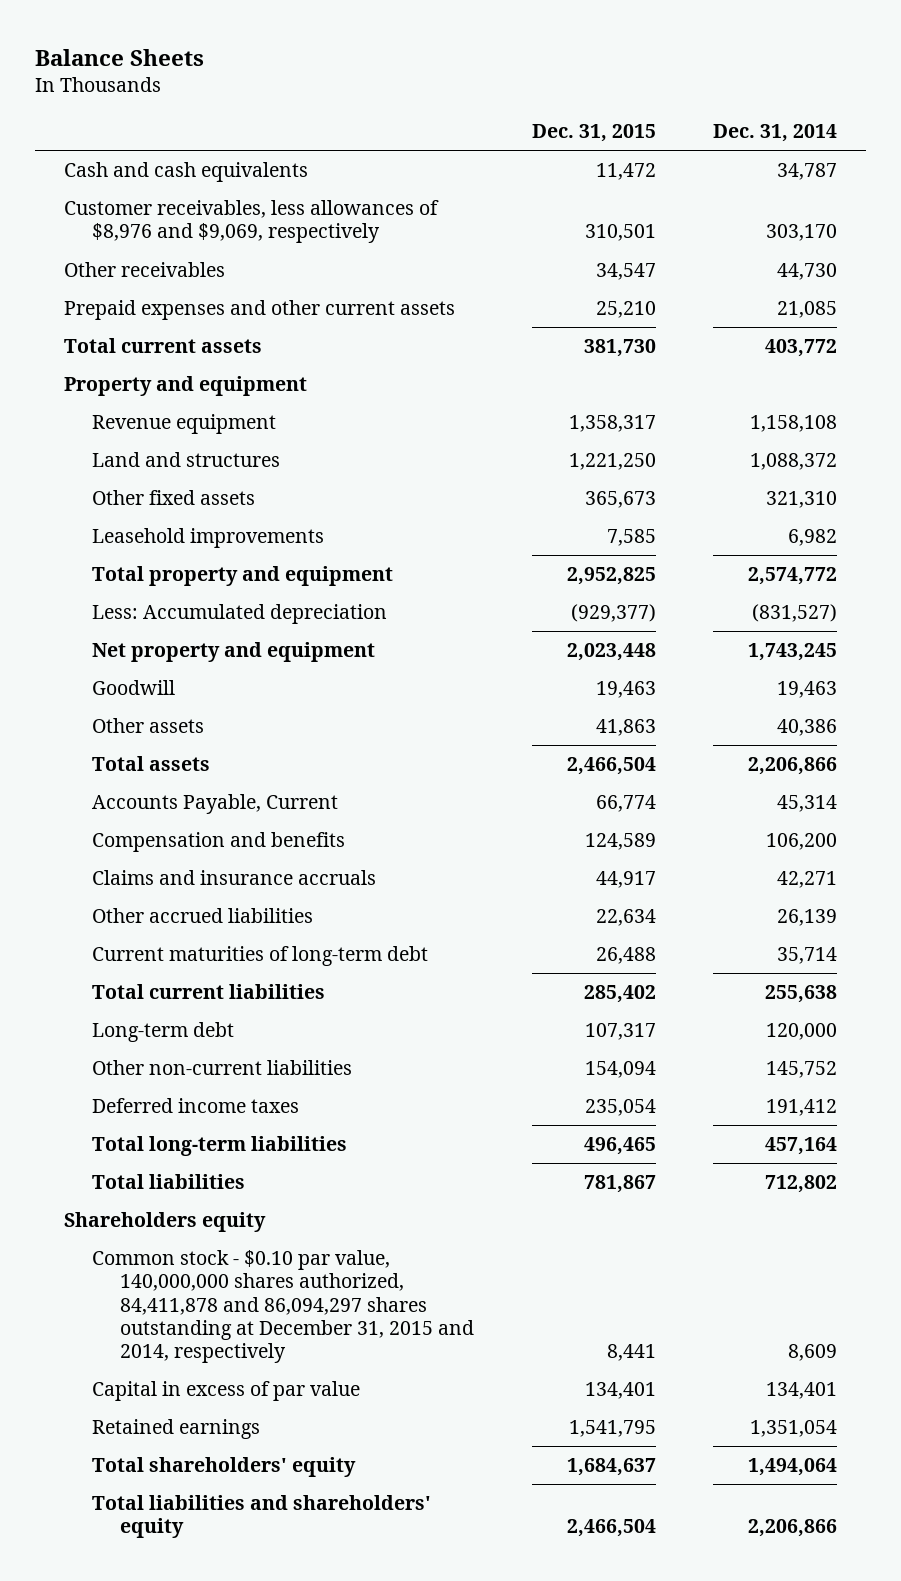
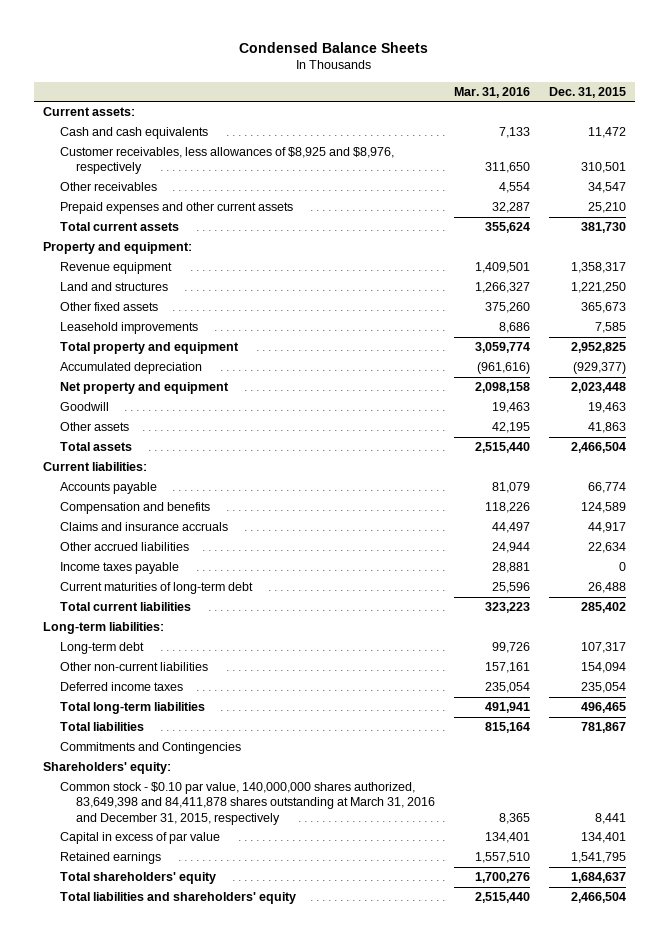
[35,48,205,66] Balance Sheets -> [239,41,429,53] Condensed Balance Sheets
[713,123,838,142] Dec. 31, 2014 -> none
none -> [453,86,530,98] Mar. 31, 2016
none -> [43,107,136,117] Current assets:
[63,200,439,244] Customer receivables, less allowances of $8,976 and $9,069, respectively -> [59,147,394,175] Customer receivables, less allowances of $8,925 and $8,976, respectively
[63,376,307,397] Property and equipment -> [43,242,193,255] Property and equipment:
[91,604,387,625] Less: Accumulated depreciation -> [59,362,202,375] Accumulated depreciation
none -> [43,462,148,472] Current liabilities:
[91,794,338,815] Accounts Payable, Current -> [59,482,157,495] Accounts payable
none -> [59,562,179,575] Income taxes payable
none -> [43,622,165,635] Long-term liabilities:
none -> [59,742,241,755] Commitments and Contingencies
[63,1212,266,1233] Shareholders equity -> [43,762,172,775] Shareholders' equity:
[91,1250,475,1363] Common stock - $0.10 par value, 140,000,000 shares authorized, 84,411,878 and 86,094,297 shares outstanding at December 31, 2015 and 2014, respectively -> [59,782,436,825] Common stock - $0.10 par value, 140,000,000 shares authorized, 83,649,398 and 84,411,878 shares outstanding at March 31, 2016 and December 31, 2015, respectively

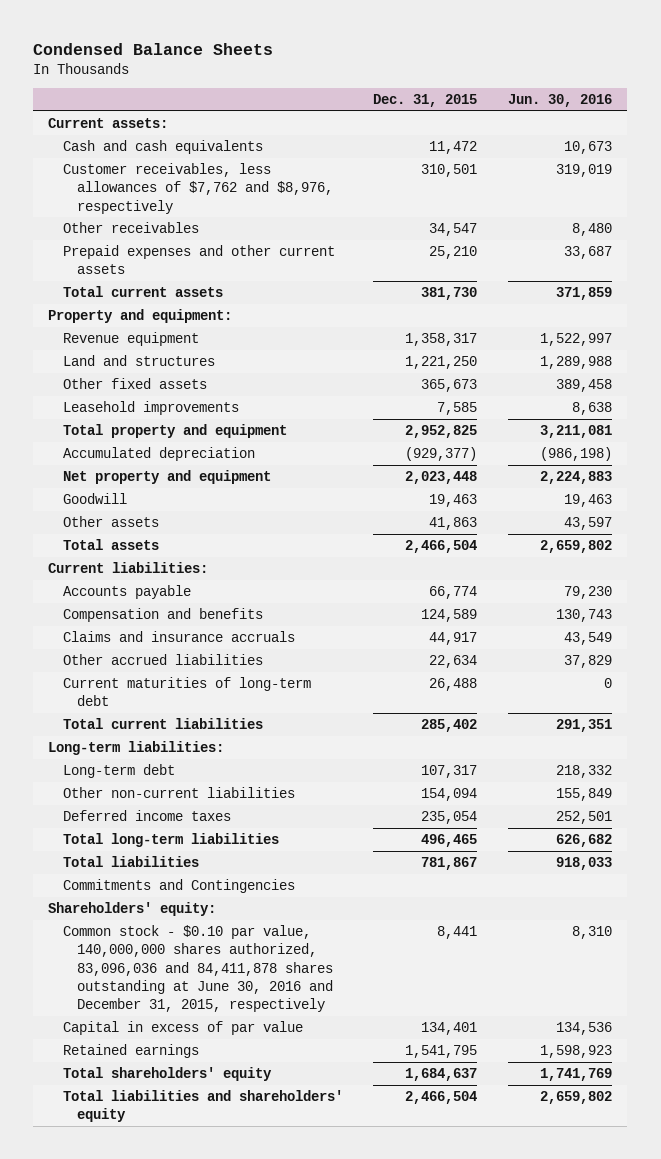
[453,86,530,98] Mar. 31, 2016 -> none
none -> [508,94,613,108] Jun. 30, 2016
[59,147,394,175] Customer receivables, less allowances of $8,925 and $8,976, respectively -> [62,162,333,214] Customer receivables, less allowances of $7,762 and $8,976, respectively
[59,562,179,575] Income taxes payable -> none
[59,782,436,825] Common stock - $0.10 par value, 140,000,000 shares authorized, 83,649,398 and 84,411,878 shares outstanding at March 31, 2016 and December 31, 2015, respectively -> [62,924,333,1013] Common stock - $0.10 par value, 140,000,000 shares authorized, 83,096,036 and 84,411,878 shares outstanding at June 30, 2016 and December 31, 2015, respectively

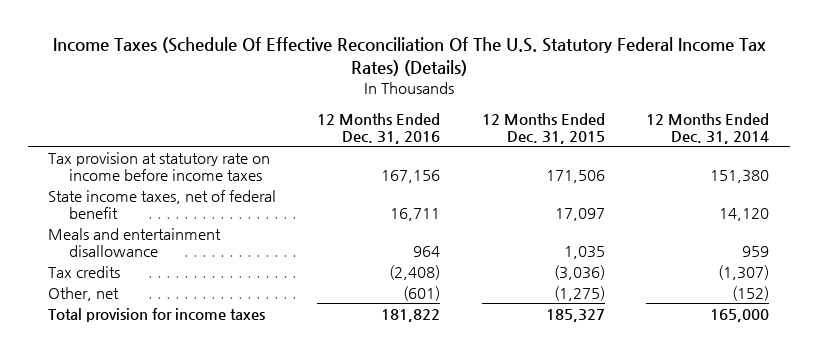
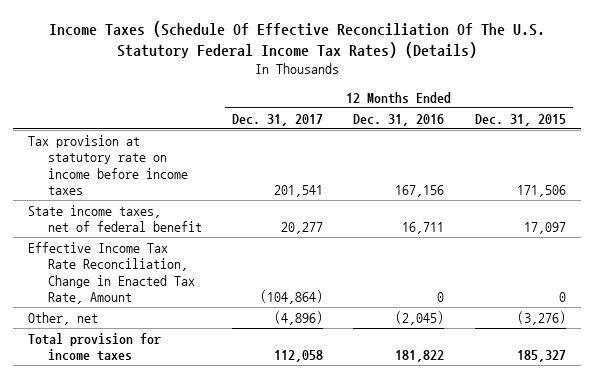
[645,112,769,144] 12 Months Ended Dec. 31, 2014 -> none
none -> [232,113,324,126] Dec. 31, 2017
[48,227,222,257] Meals and entertainment disallowance -> none
[48,265,121,278] Tax credits -> none
none -> [28,241,196,305] Effective Income Tax Rate Reconciliation, Change in Enacted Tax Rate, Amount
[403,285,441,301] (601) -> [395,310,445,325] (2,045)
[553,285,605,301] (1,275) -> [516,310,566,325] (3,276)

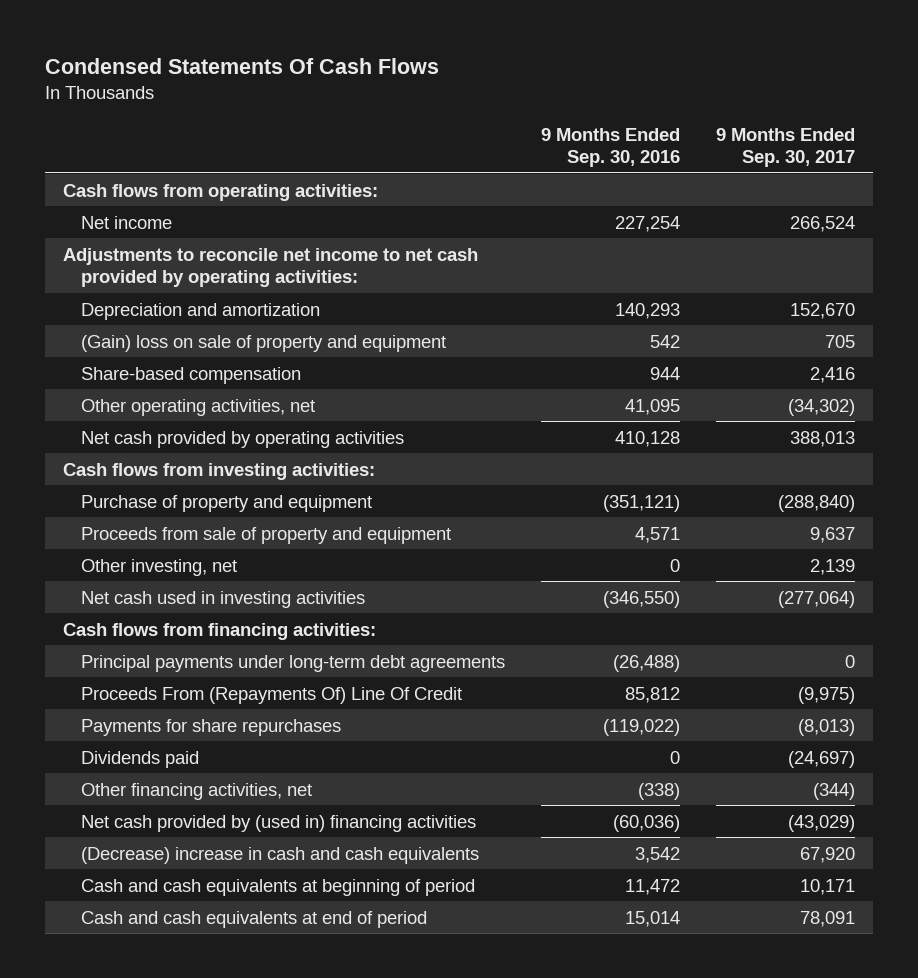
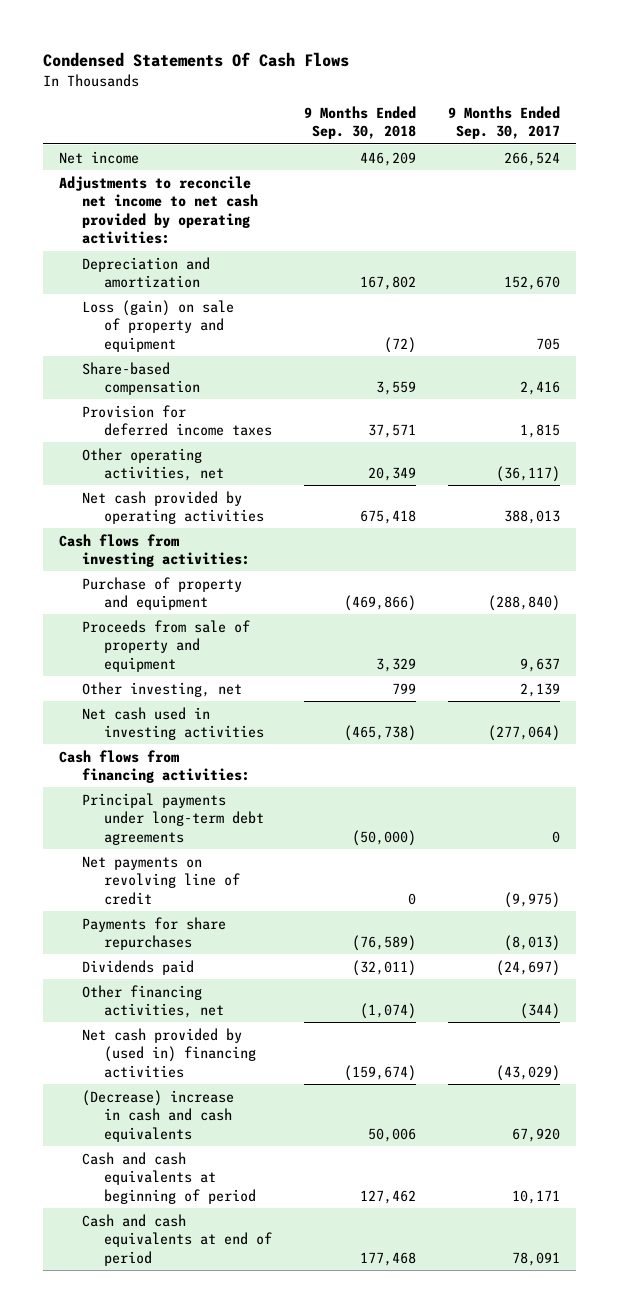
[541,127,681,168] 9 Months Ended Sep. 30, 2016 -> none
none -> [303,105,416,140] 9 Months Ended Sep. 30, 2018
[62,183,378,201] Cash flows from operating activities: -> none
[81,334,447,352] (Gain) loss on sale of property and equipment -> [81,299,234,352] Loss (gain) on sale of property and equipment
none -> [81,404,273,437] Provision for deferred income taxes
[788,398,856,416] (34,302) -> [495,466,560,483] (36,117)
[81,686,463,704] Proceeds From (Repayments Of) Line Of Credit -> [81,855,241,905] Net payments on revolving line of credit

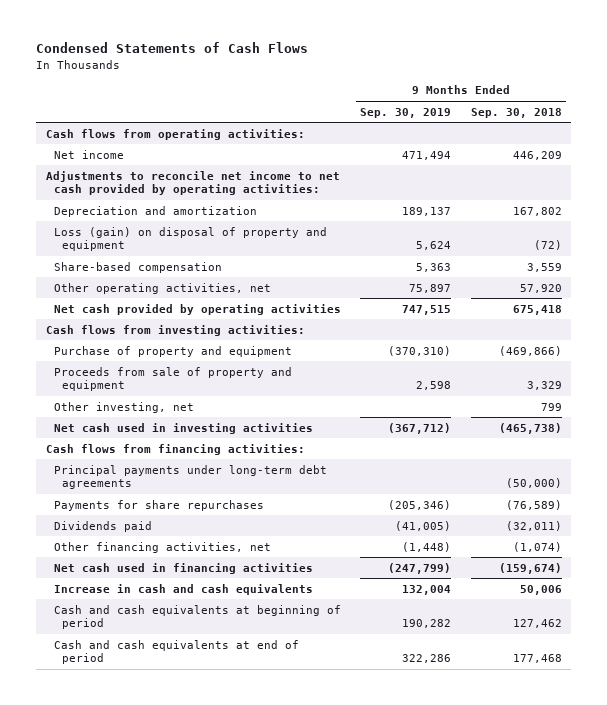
[43,51,350,67] Condensed Statements Of Cash Flows -> [36,42,309,54] Condensed Statements of Cash Flows
[447,105,560,140] 9 Months Ended Sep. 30, 2017 -> none
none -> [360,107,452,118] Sep. 30, 2019
none -> [45,128,305,140] Cash flows from operating activities:
[81,299,234,352] Loss (gain) on sale of property and equipment -> [54,226,328,252] Loss (gain) on disposal of property and equipment
[81,404,273,437] Provision for deferred income taxes -> none
[367,467,416,482] 20,349 -> [519,283,562,293] 57,920
[81,855,241,905] Net payments on revolving line of credit -> none
[81,1027,257,1078] Net cash provided by (used in) financing activities -> [54,562,314,574] Net cash used in financing activities
[81,1089,234,1142] (Decrease) increase in cash and cash equivalents -> [54,583,314,595] Increase in cash and cash equivalents

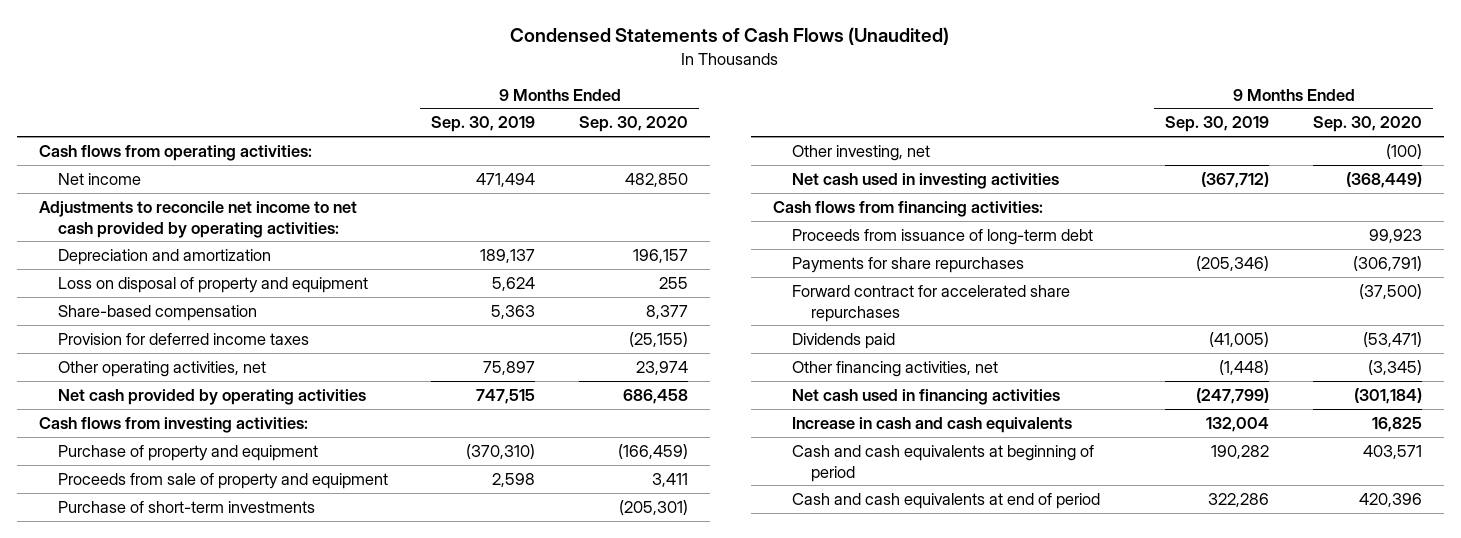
[36,42,309,54] Condensed Statements of Cash Flows -> [510,27,950,46] Condensed Statements of Cash Flows (Unaudited)
[470,107,562,118] Sep. 30, 2018 -> none
none -> [579,116,689,133] Sep. 30, 2020
[54,226,328,252] Loss (gain) on disposal of property and equipment -> [57,276,368,293] Loss on disposal of property and equipment
none -> [57,332,309,345] Provision for deferred income taxes
none -> [57,500,315,513] Purchase of short-term investments
[54,464,328,490] Principal payments under long-term debt agreements -> none
none -> [791,228,1093,245] Proceeds from issuance of long-term debt
none -> [791,284,1070,322] Forward contract for accelerated share repurchases

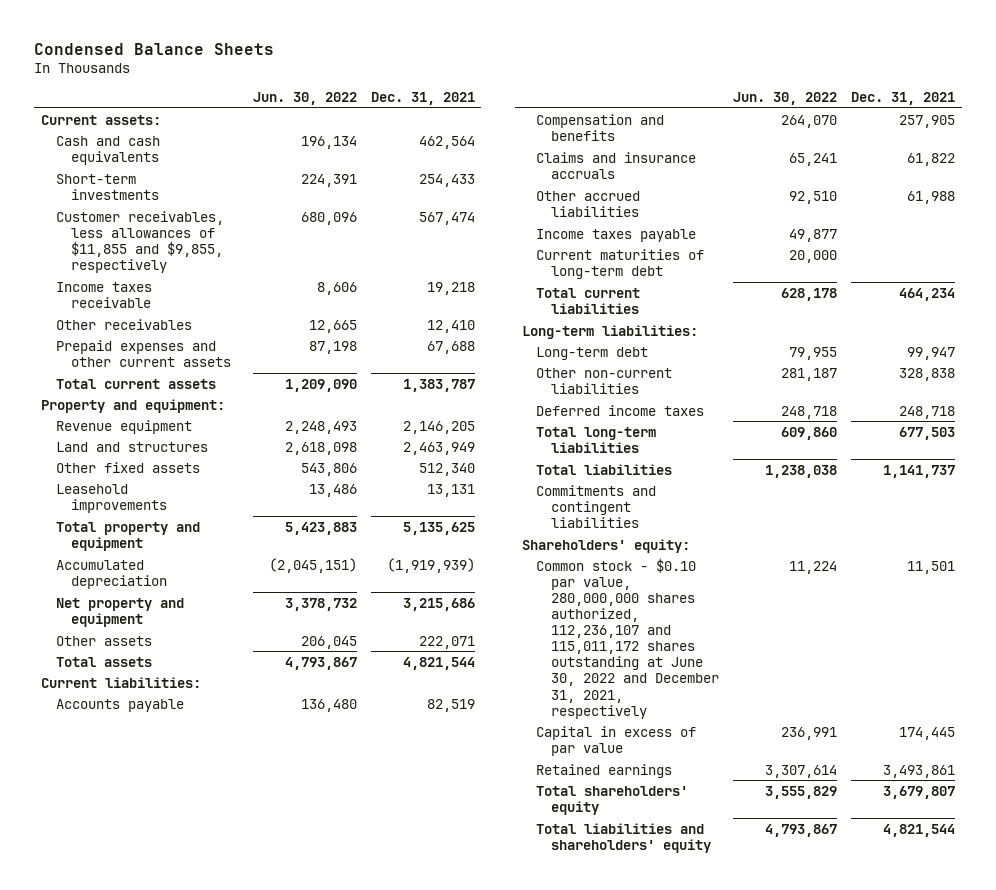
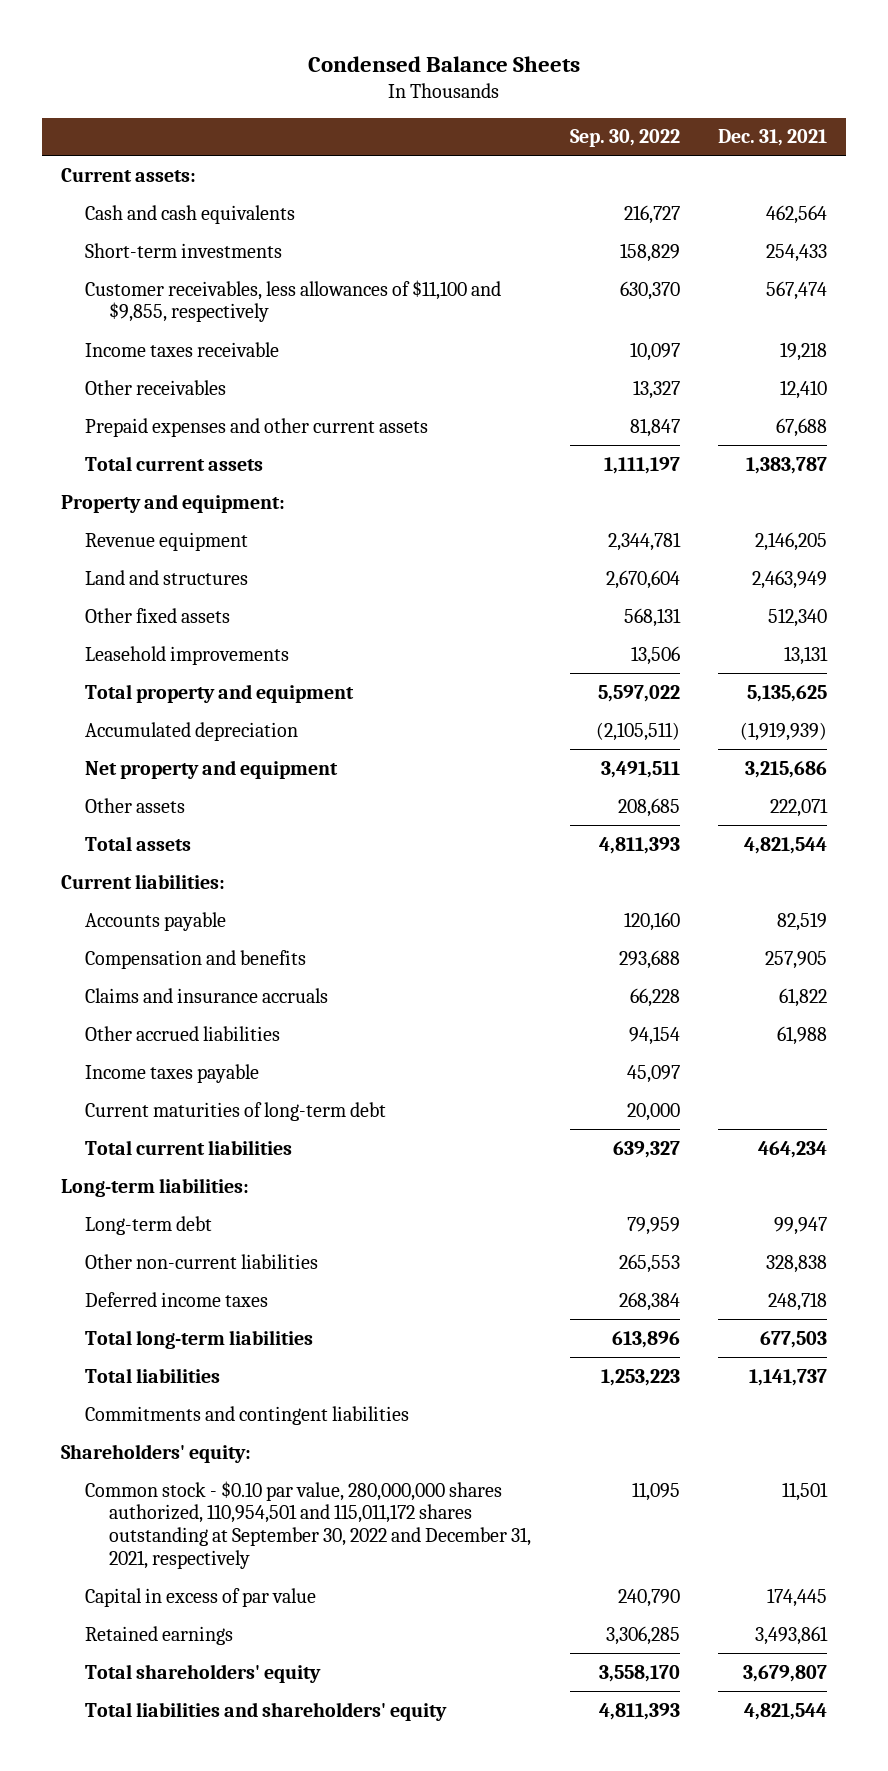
[252,91,357,105] Jun. 30, 2022 -> none
none -> [569,129,680,148] Sep. 30, 2022
[56,210,225,273] Customer receivables, less allowances of $11,855 and $9,855, respectively -> [84,279,501,323] Customer receivables, less allowances of $11,100 and $9,855, respectively
[536,557,720,719] Common stock - $0.10 par value, 280,000,000 shares authorized, 112,236,107 and 115,011,172 shares outstanding at June 30, 2022 and December 31, 2021, respectively -> [84,1480,532,1569] Common stock - $0.10 par value, 280,000,000 shares authorized, 110,954,501 and 115,011,172 shares outstanding at September 30, 2022 and December 31, 2021, respectively

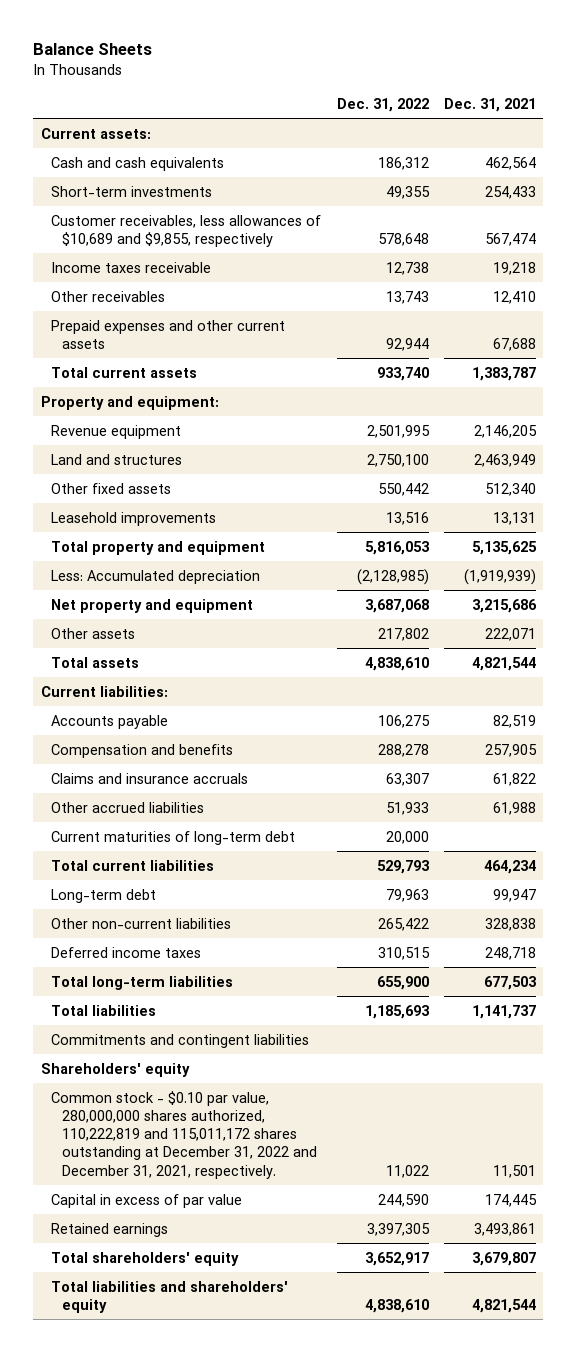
[307,55,580,72] Condensed Balance Sheets -> [33,43,153,56] Balance Sheets
[569,129,680,148] Sep. 30, 2022 -> none
none -> [336,98,429,113] Dec. 31, 2022
[84,279,501,323] Customer receivables, less allowances of $11,100 and $9,855, respectively -> [51,214,322,247] Customer receivables, less allowances of $10,689 and $9,855, respectively
[84,721,298,741] Accumulated depreciation -> [51,569,261,584] Less: Accumulated depreciation
[84,1063,259,1083] Income taxes payable -> none
[60,1177,249,1197] Long-term liabilities: -> none
[60,1443,251,1463] Shareholders' equity: -> [40,1062,190,1077] Shareholders' equity
[84,1480,532,1569] Common stock - $0.10 par value, 280,000,000 shares authorized, 110,954,501 and 115,011,172 shares outstanding at September 30, 2022 and December 31, 2021, respectively -> [51,1090,318,1179] Common stock - $0.10 par value, 280,000,000 shares authorized, 110,222,819 and 115,011,172 shares outstanding at December 31, 2022 and December 31, 2021, respectively.

